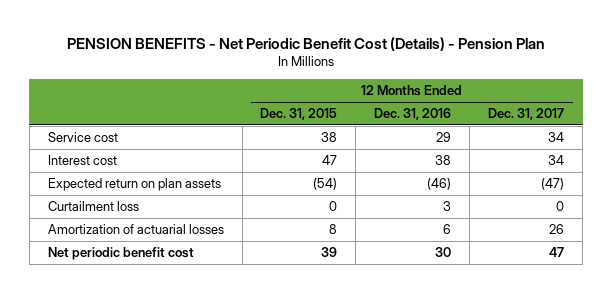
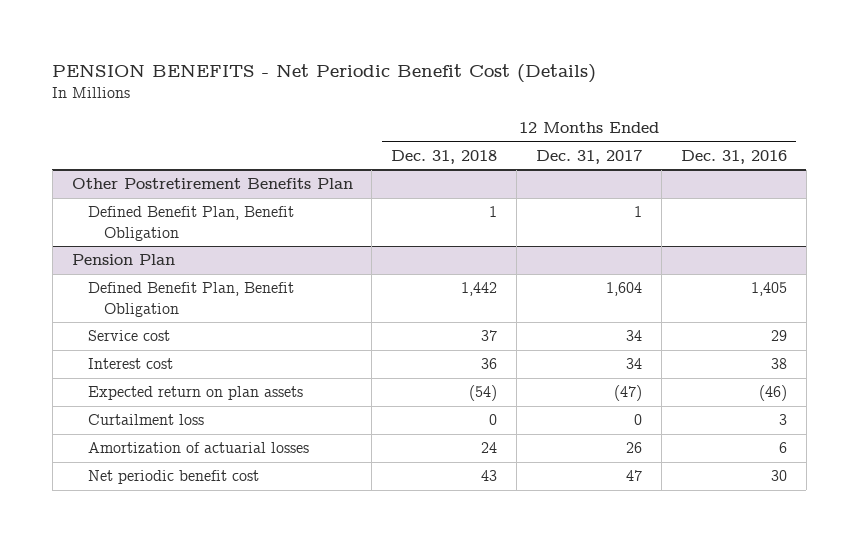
[66,37,545,52] PENSION BENEFITS - Net Periodic Benefit Cost (Details) - Pension Plan -> [52,63,597,83] PENSION BENEFITS - Net Periodic Benefit Cost (Details)
[260,108,338,121] Dec. 31, 2015 -> none
none -> [391,149,498,164] Dec. 31, 2018
none -> [71,178,353,190] Other Postretirement Benefits Plan
none -> [87,206,294,241] Defined Benefit Plan, Benefit Obligation
none -> [71,254,175,266] Pension Plan
none -> [87,282,294,317] Defined Benefit Plan, Benefit Obligation

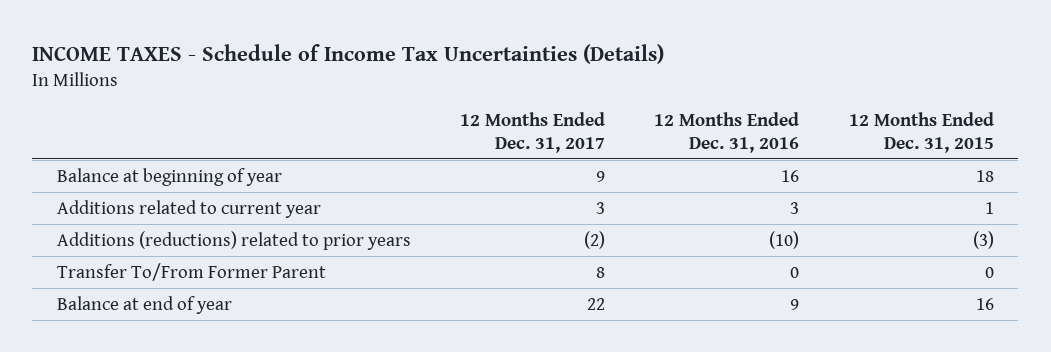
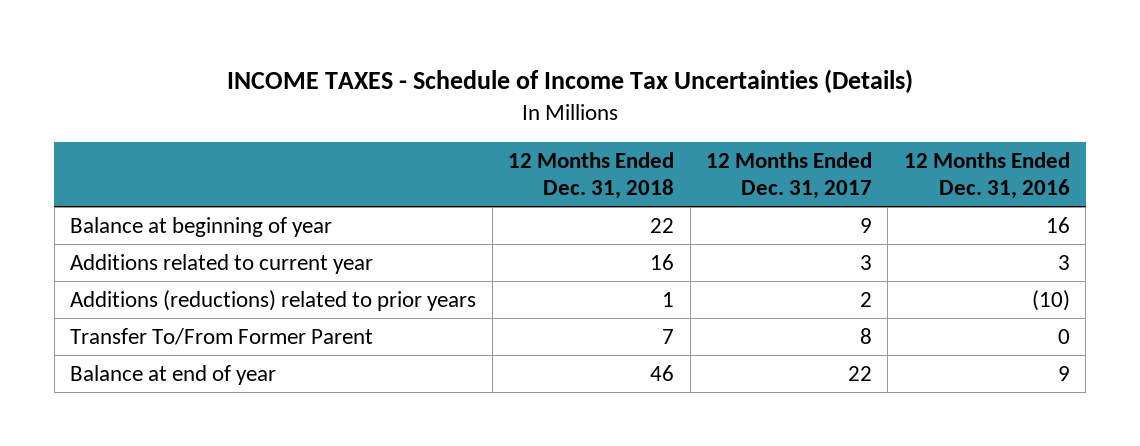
[848,112,994,153] 12 Months Ended Dec. 31, 2015 -> none
none -> [508,152,675,199] 12 Months Ended Dec. 31, 2018
[584,230,606,249] (2) -> [859,291,872,307] 2

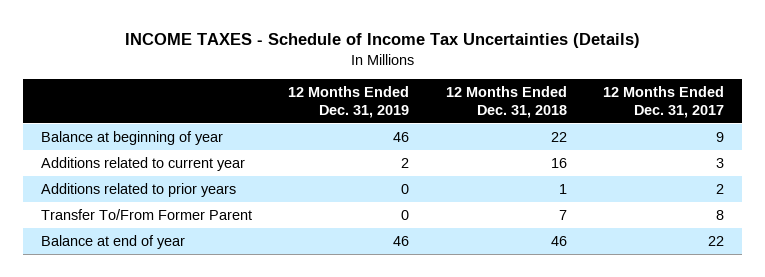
[903,152,1070,199] 12 Months Ended Dec. 31, 2016 -> none
none -> [288,85,410,118] 12 Months Ended Dec. 31, 2019
[70,289,477,311] Additions (reductions) related to prior years -> [41,182,237,197] Additions related to prior years

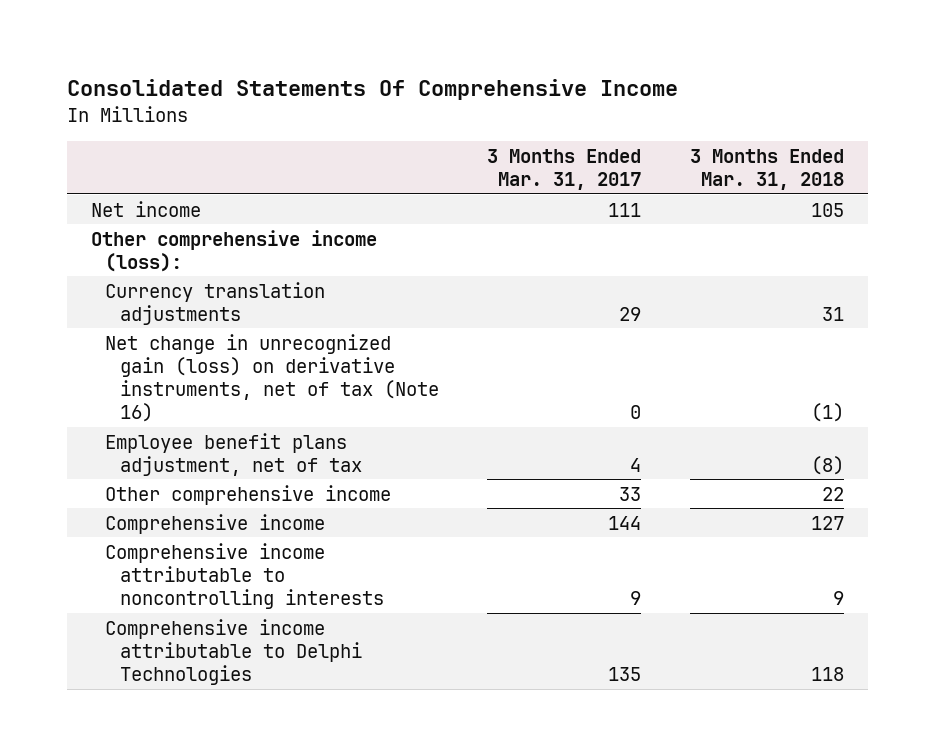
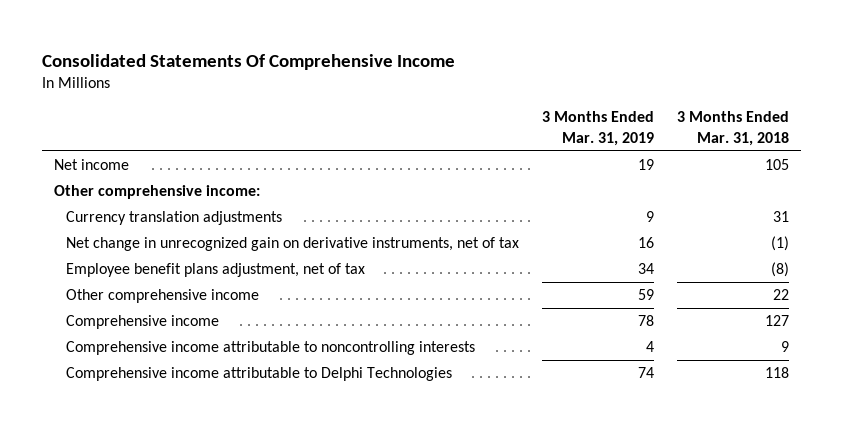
[487,148,642,190] 3 Months Ended Mar. 31, 2017 -> none
none -> [542,111,655,146] 3 Months Ended Mar. 31, 2019
[91,229,378,272] Other comprehensive income (loss): -> [53,185,260,200] Other comprehensive income:
[105,333,439,423] Net change in unrecognized gain (loss) on derivative instruments, net of tax (Note 16) -> [66,237,520,252] Net change in unrecognized gain on derivative instruments, net of tax

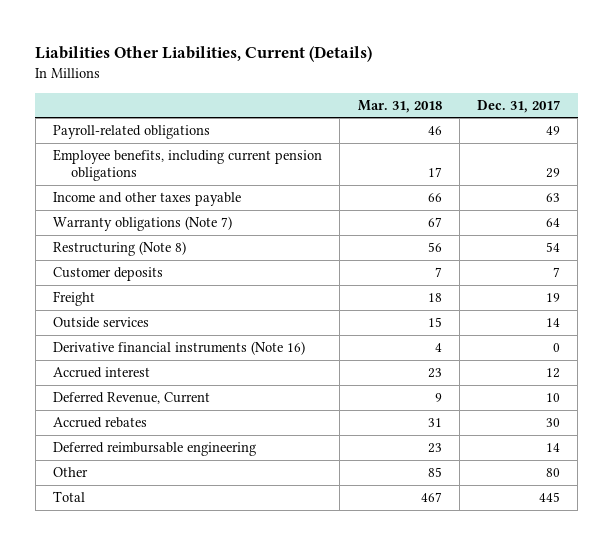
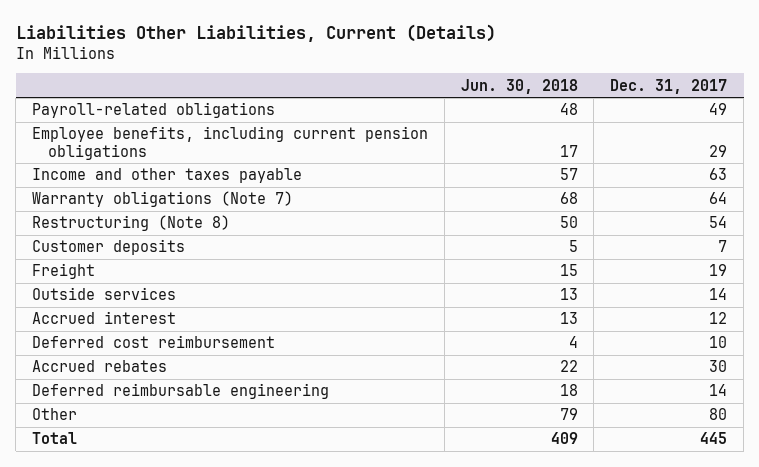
[357,99,442,113] Mar. 31, 2018 -> none
none -> [460,78,578,94] Jun. 30, 2018
[53,341,306,356] Derivative financial instruments (Note 16) -> none
[53,392,211,405] Deferred Revenue, Current -> [32,335,276,349] Deferred cost reimbursement

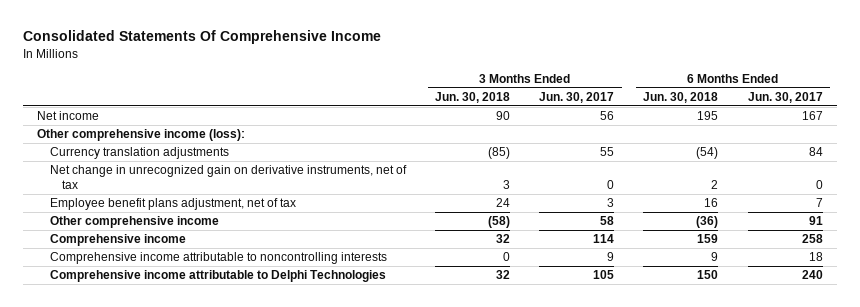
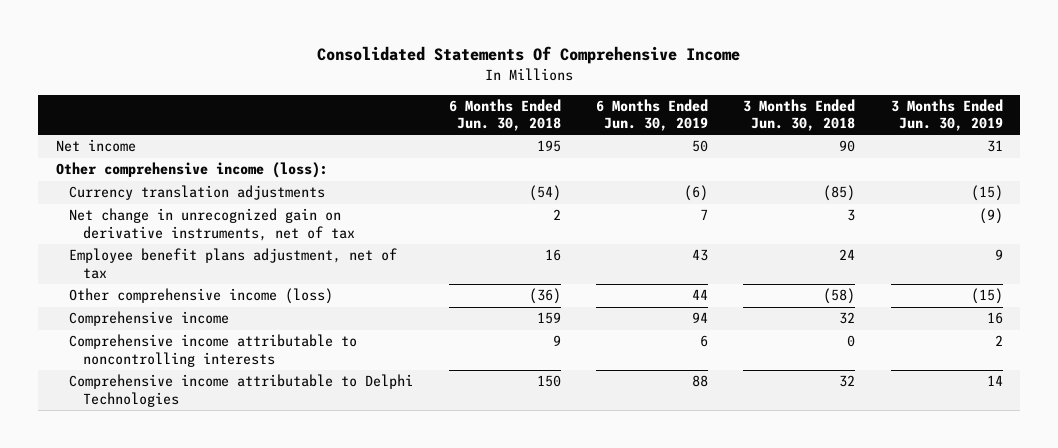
[539,92,615,104] Jun. 30, 2017 -> none
[747,92,823,104] Jun. 30, 2017 -> none
none -> [596,98,709,132] 6 Months Ended Jun. 30, 2019
none -> [890,98,1003,132] 3 Months Ended Jun. 30, 2019
[49,216,219,229] Other comprehensive income -> [69,288,334,305] Other comprehensive income (loss)

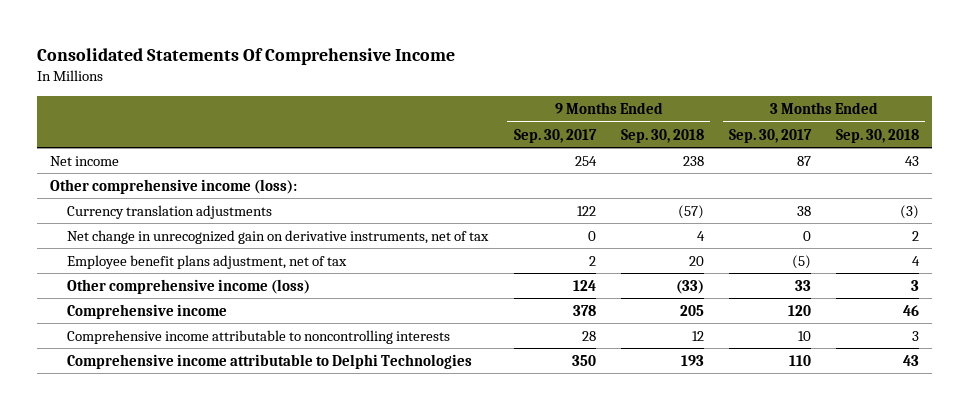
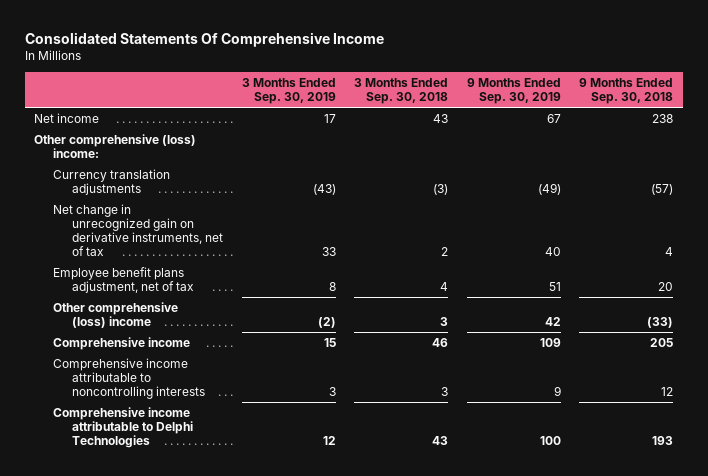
[513,128,597,143] Sep. 30, 2017 -> none
[728,128,812,143] Sep. 30, 2017 -> none
none -> [241,78,336,104] 3 Months Ended Sep. 30, 2019
none -> [466,78,561,104] 9 Months Ended Sep. 30, 2019
[49,178,297,194] Other comprehensive income (loss): -> [34,133,197,158] Other comprehensive (loss) income:
[67,278,311,294] Other comprehensive income (loss) -> [53,301,179,328] Other comprehensive (loss) income

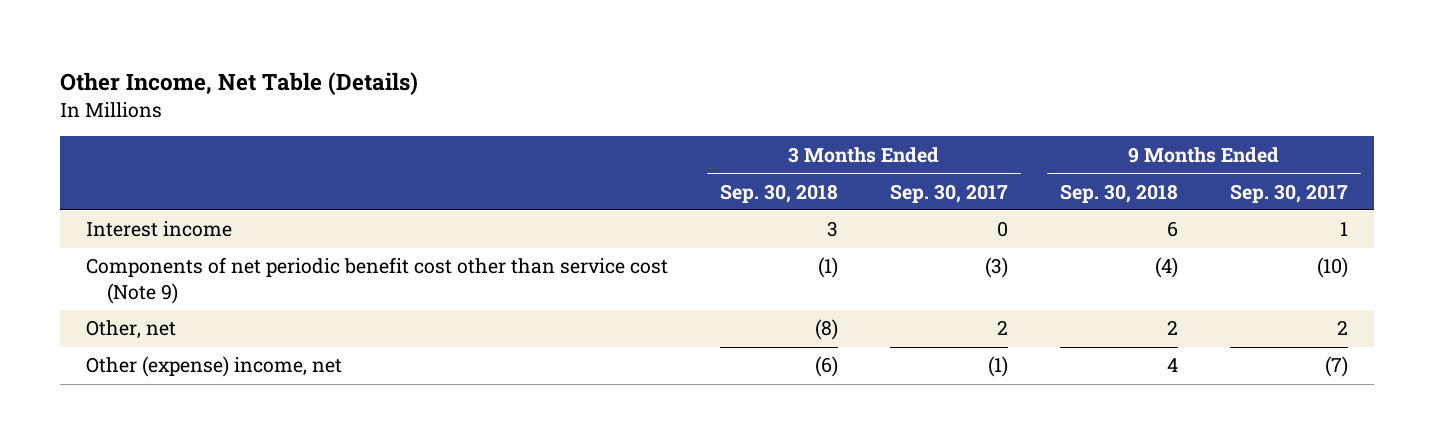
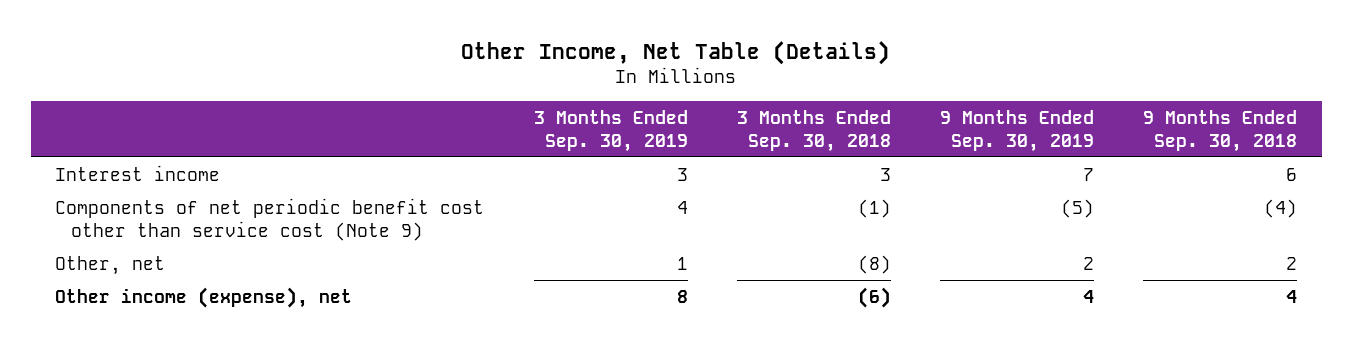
[889,183,1008,203] Sep. 30, 2017 -> none
[1229,183,1348,203] Sep. 30, 2017 -> none
none -> [533,109,688,152] 3 Months Ended Sep. 30, 2019
none -> [940,109,1095,152] 9 Months Ended Sep. 30, 2019
[85,356,342,378] Other (expense) income, net -> [55,286,353,308] Other income (expense), net

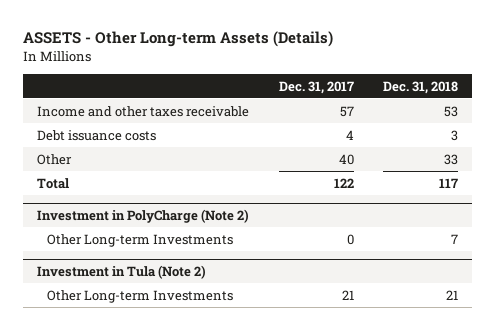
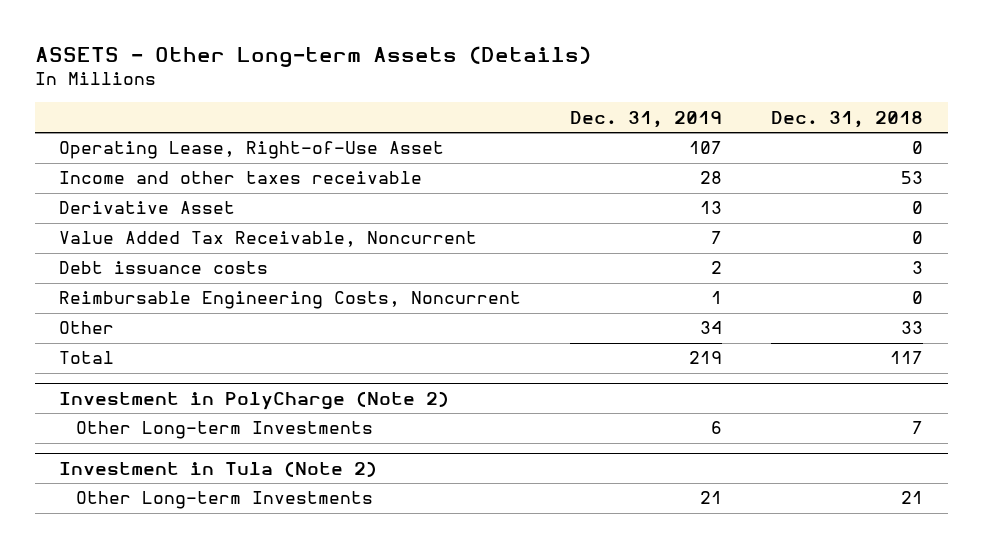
[278,80,354,94] Dec. 31, 2017 -> none
none -> [570,110,723,128] Dec. 31, 2019
none -> [59,141,445,160] Operating Lease, Right-of-Use Asset
none -> [59,201,236,215] Derivative Asset
none -> [59,231,478,248] Value Added Tax Receivable, Noncurrent
none -> [59,291,522,310] Reimbursable Engineering Costs, Noncurrent

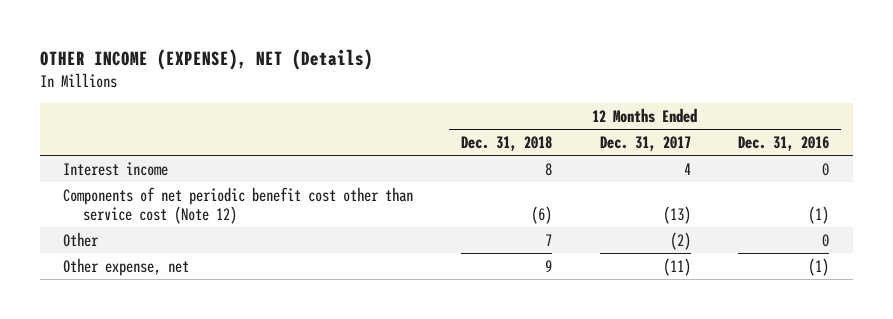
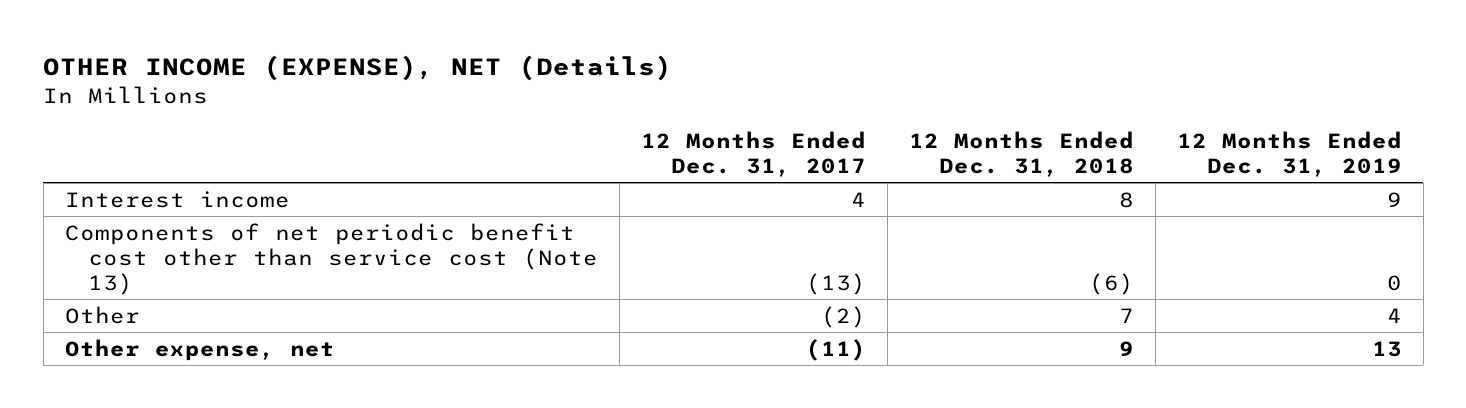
[738,135,830,151] Dec. 31, 2016 -> none
none -> [1176,130,1402,177] 12 Months Ended Dec. 31, 2019
[63,186,414,224] Components of net periodic benefit cost other than service cost (Note 12) -> [64,222,599,296] Components of net periodic benefit cost other than service cost (Note 13)

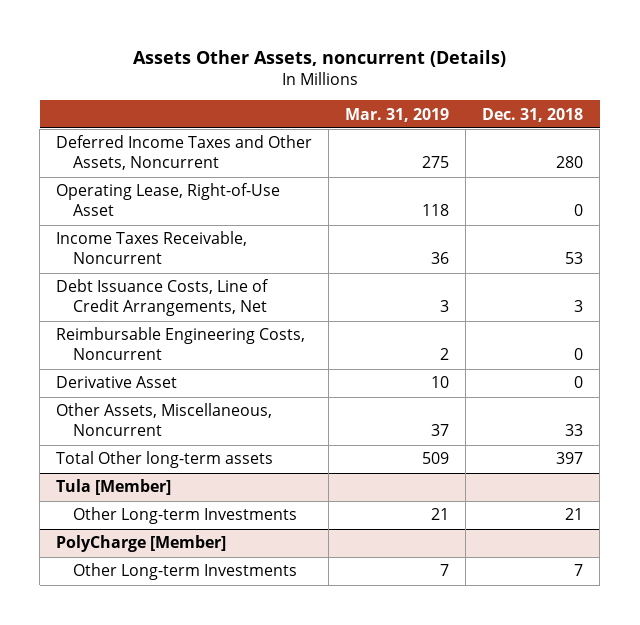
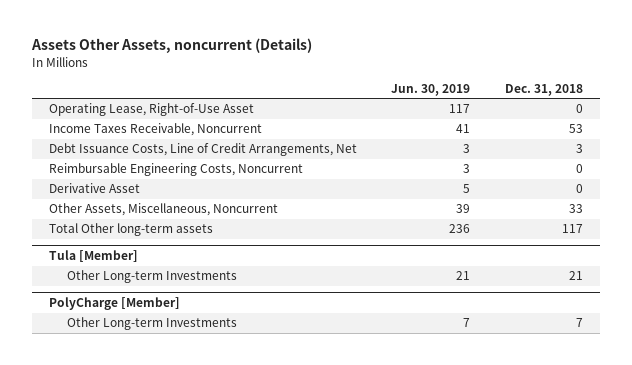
[345,107,450,122] Mar. 31, 2019 -> none
none -> [391,83,471,96] Jun. 30, 2019
[56,135,313,171] Deferred Income Taxes and Other Assets, Noncurrent -> none
[556,452,584,465] 397 -> [561,224,583,234] 117

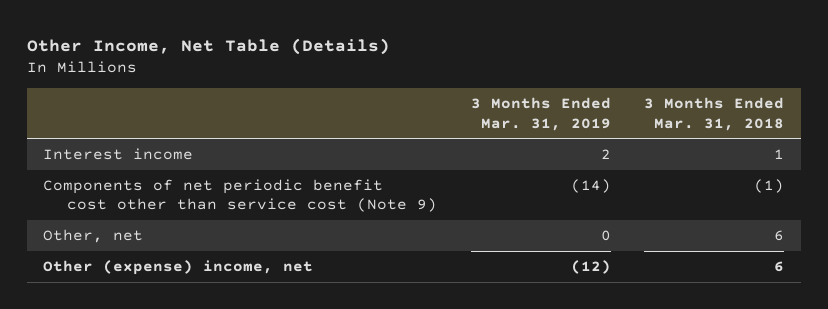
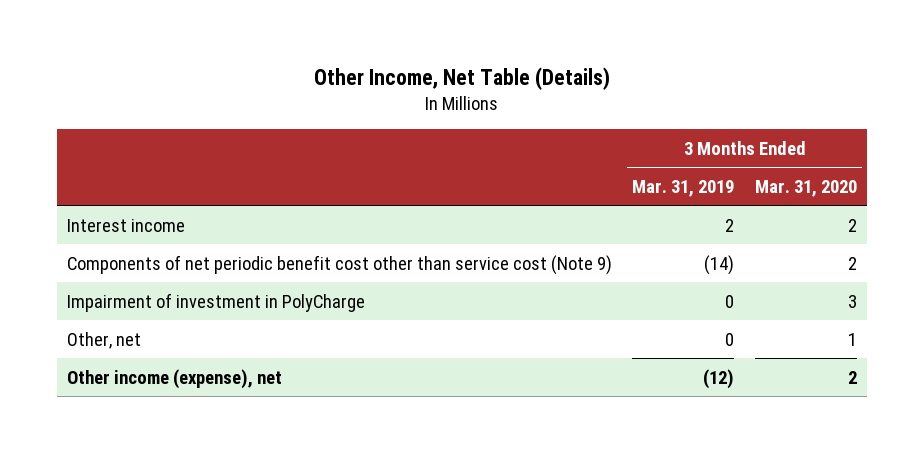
[644,97,785,131] 3 Months Ended Mar. 31, 2018 -> none
none -> [754,179,857,197] Mar. 31, 2020
none -> [66,292,365,312] Impairment of investment in PolyCharge
[43,259,314,275] Other (expense) income, net -> [66,368,282,389] Other income (expense), net

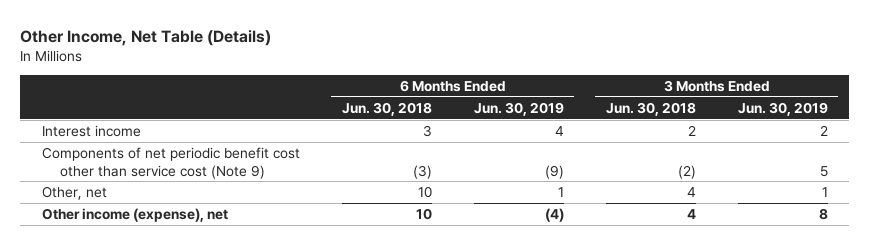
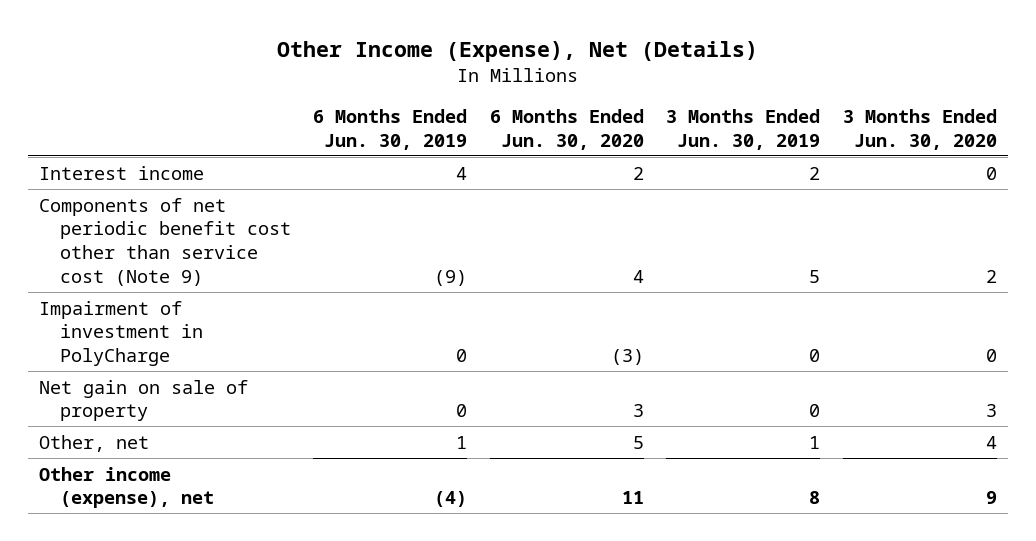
[20,30,272,47] Other Income, Net Table (Details) -> [276,40,758,62] Other Income (Expense), Net (Details)
[341,101,432,116] Jun. 30, 2018 -> none
[605,101,696,116] Jun. 30, 2018 -> none
none -> [489,109,644,150] 6 Months Ended Jun. 30, 2020
none -> [842,109,997,150] 3 Months Ended Jun. 30, 2020
none -> [39,300,203,366] Impairment of investment in PolyCharge
none -> [39,379,249,422] Net gain on sale of property

